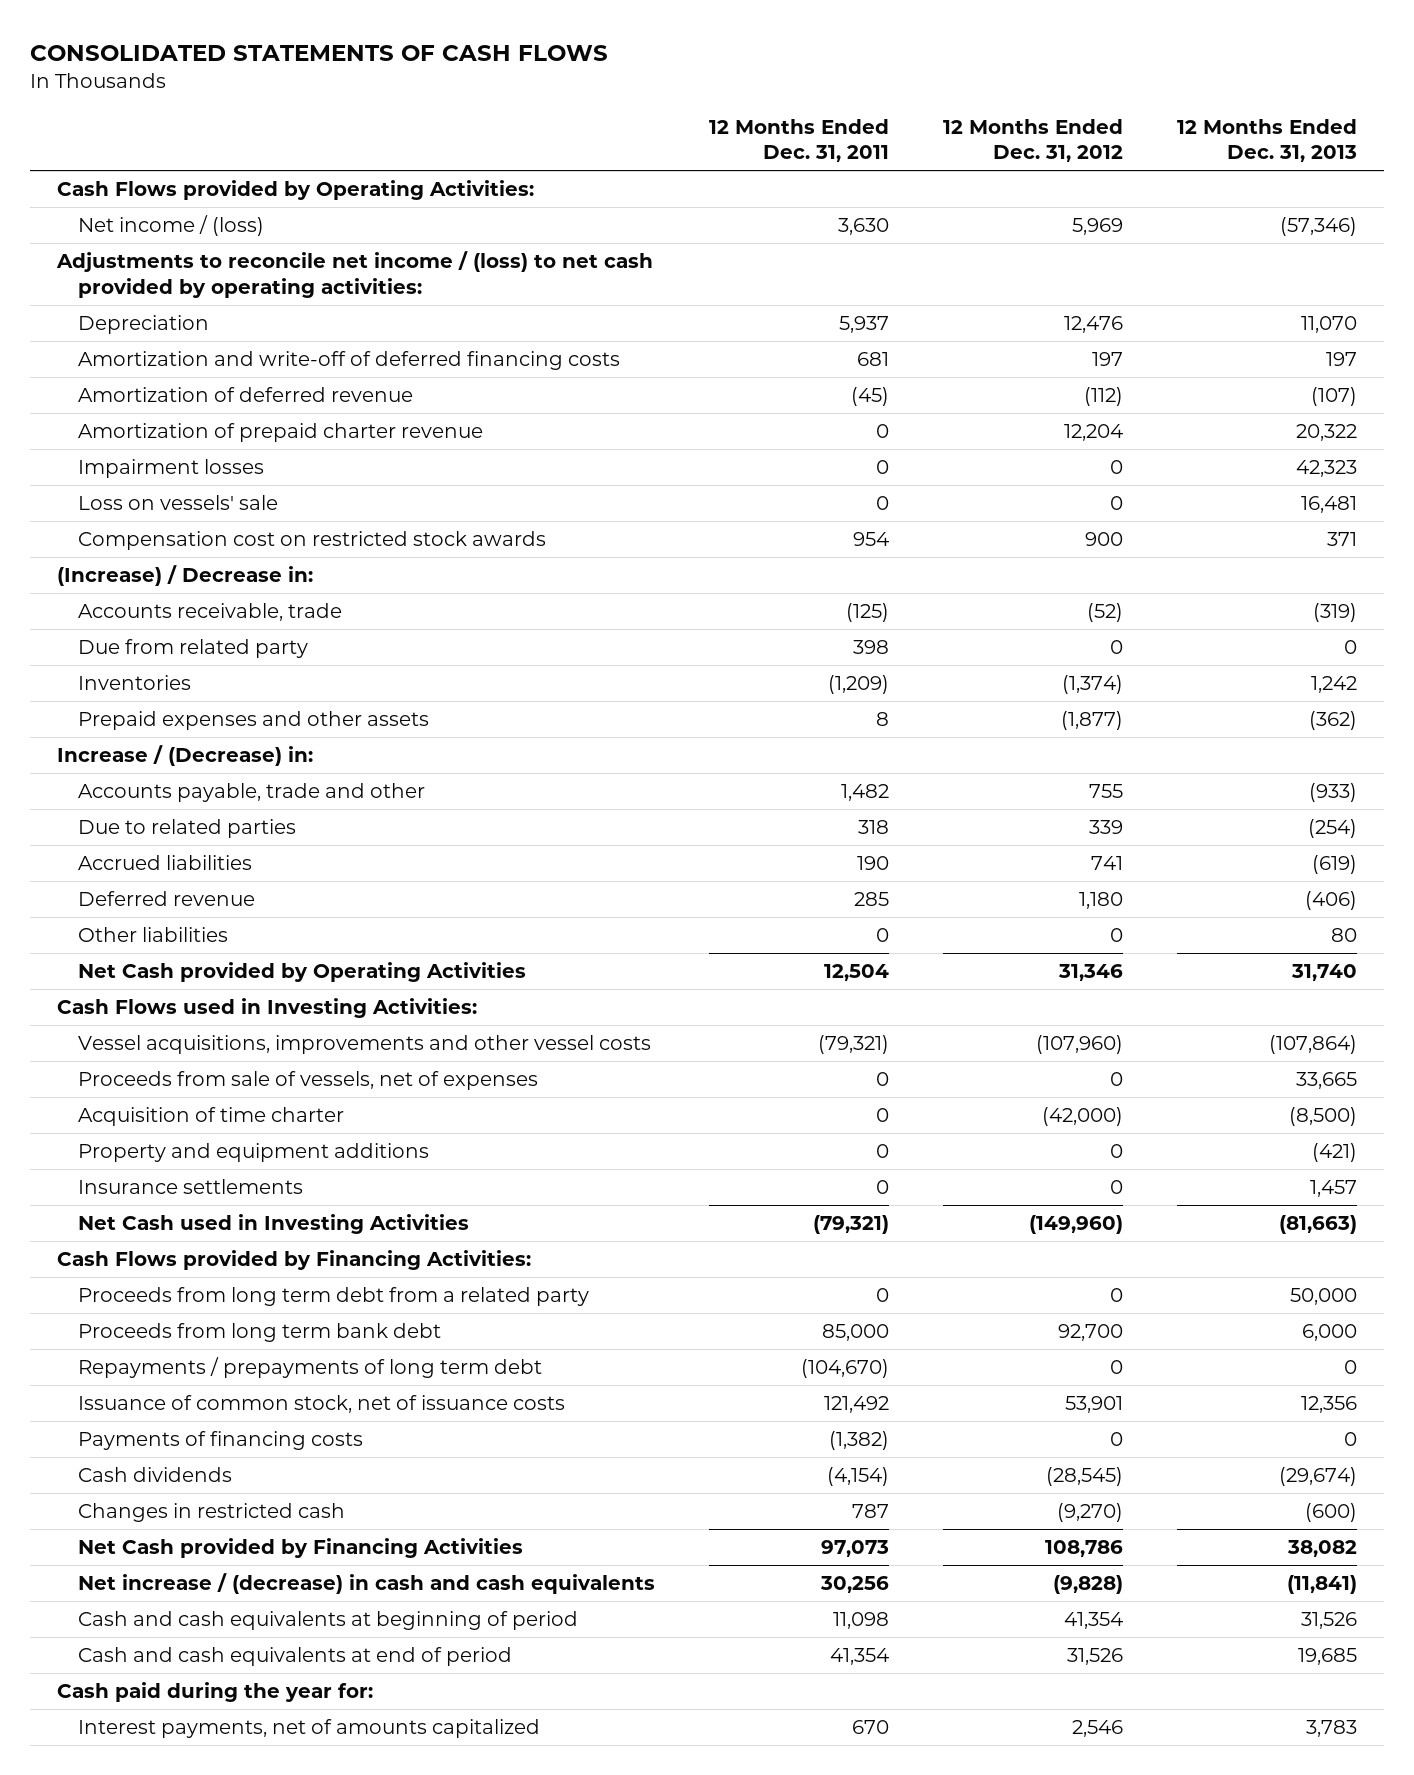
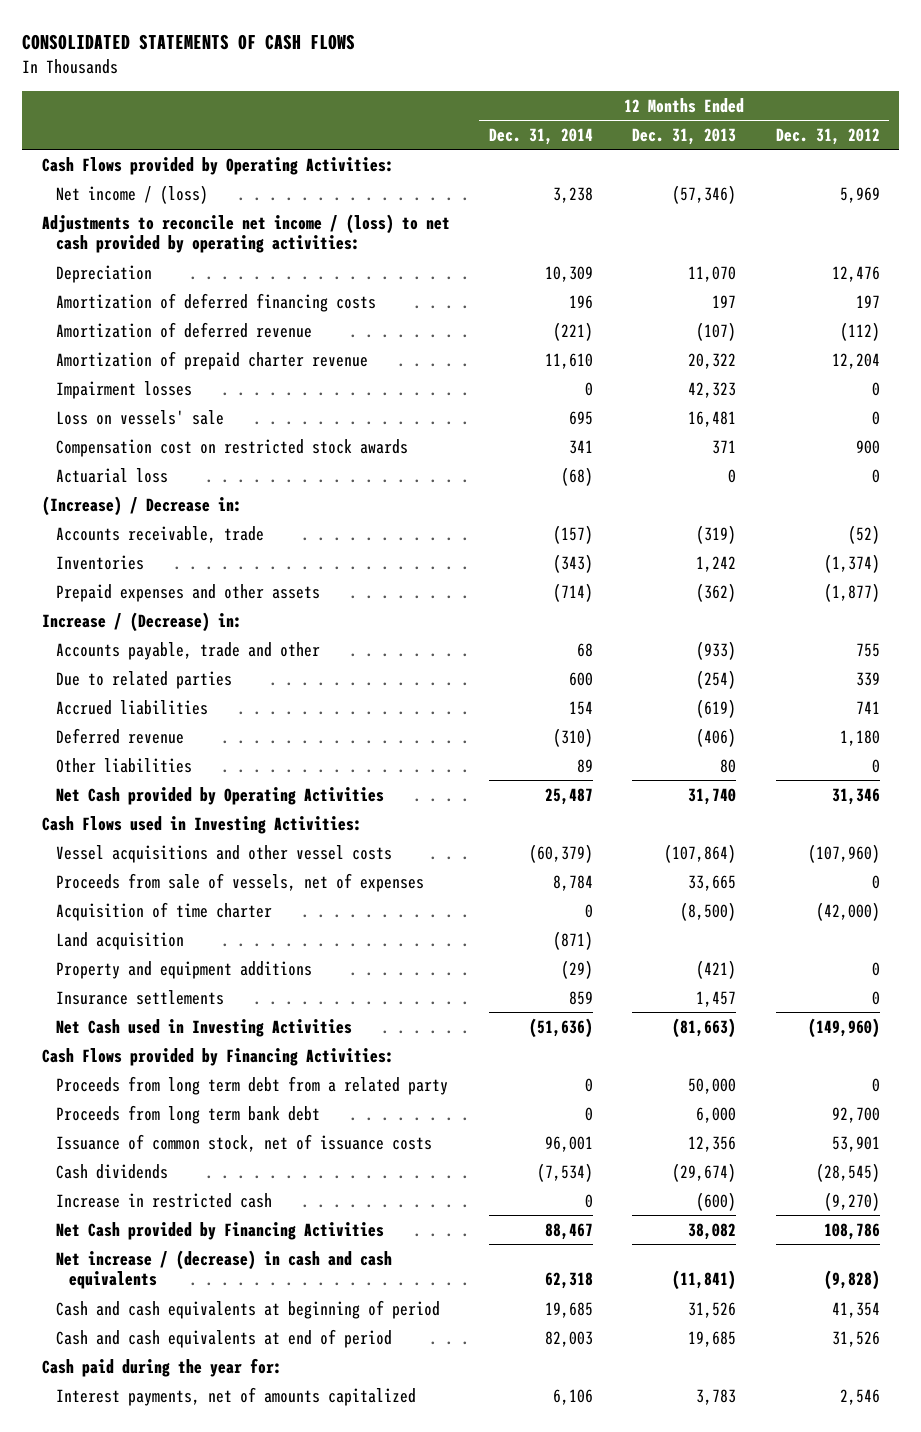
[709,118,890,163] 12 Months Ended Dec. 31, 2011 -> none
none -> [489,127,594,145] Dec. 31, 2014
[78,351,621,371] Amortization and write-off of deferred financing costs -> [55,292,376,312] Amortization of deferred financing costs
none -> [55,467,168,483] Actuarial loss
[78,639,309,659] Due from related party -> none
[78,1035,652,1055] Vessel acquisitions, improvements and other vessel costs -> [55,844,392,863] Vessel acquisitions and other vessel costs
none -> [55,931,184,950] Land acquisition
[78,1357,543,1379] Repayments / prepayments of long term debt -> none
[78,1431,364,1451] Payments of financing costs -> none
[78,1503,346,1523] Changes in restricted cash -> [55,1192,272,1208] Increase in restricted cash

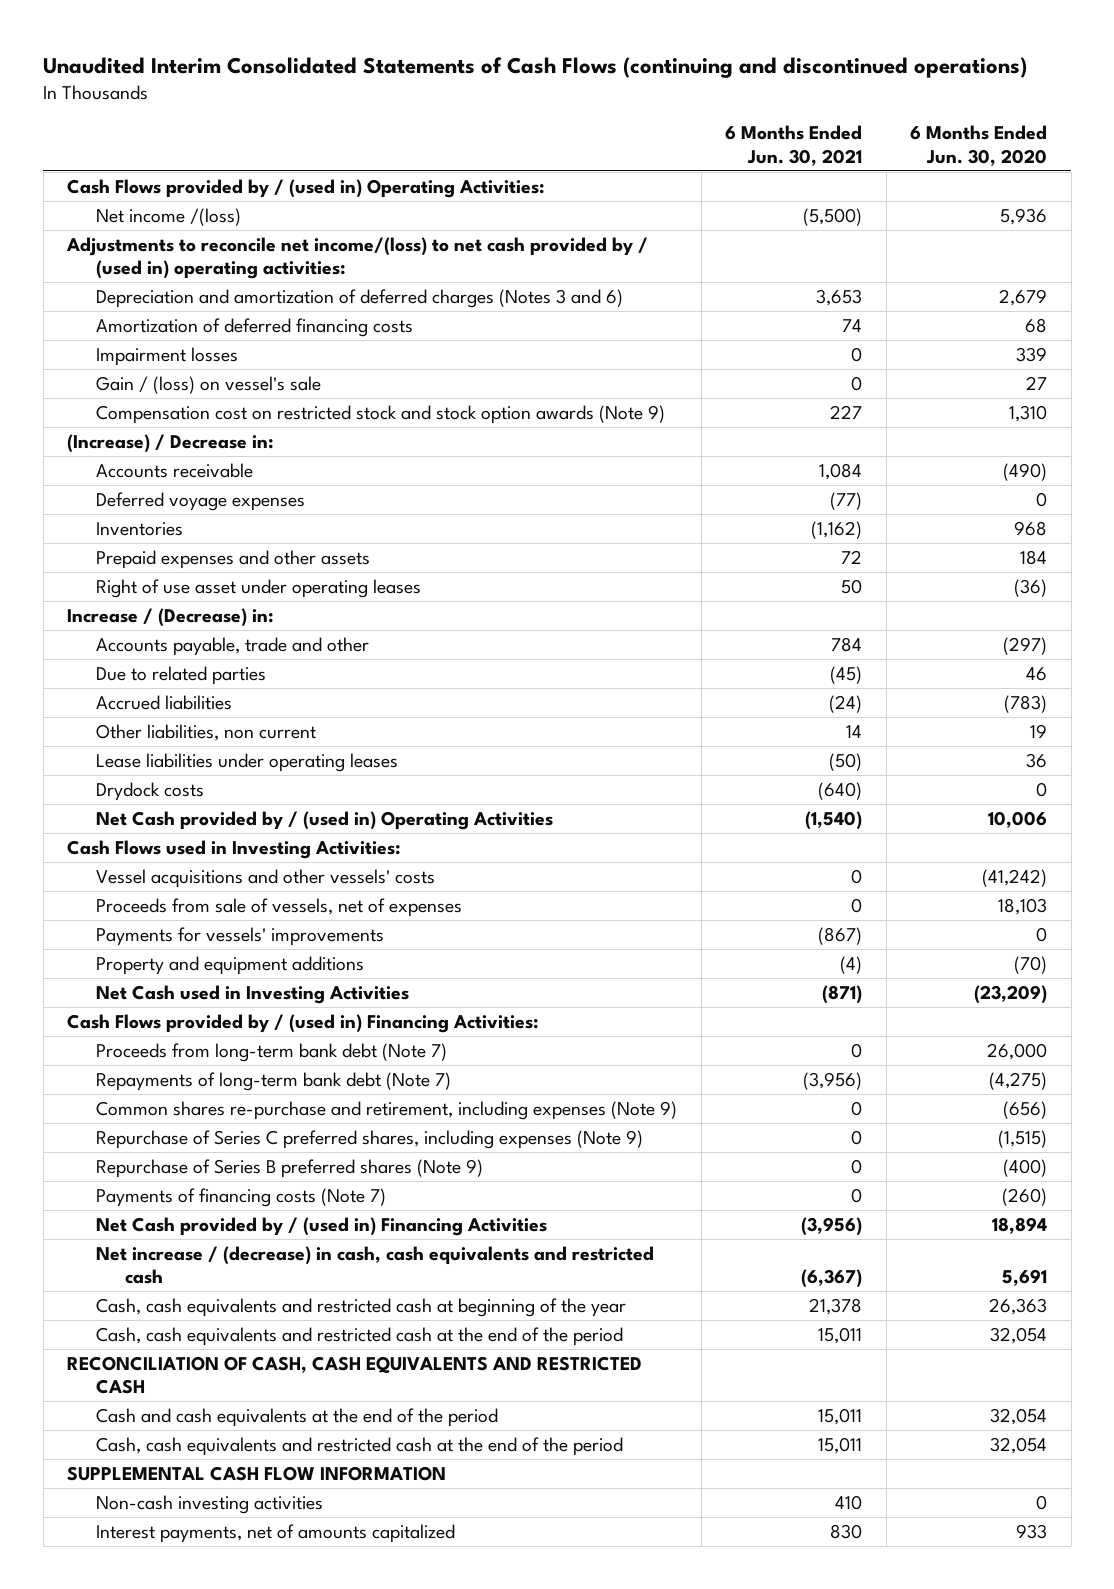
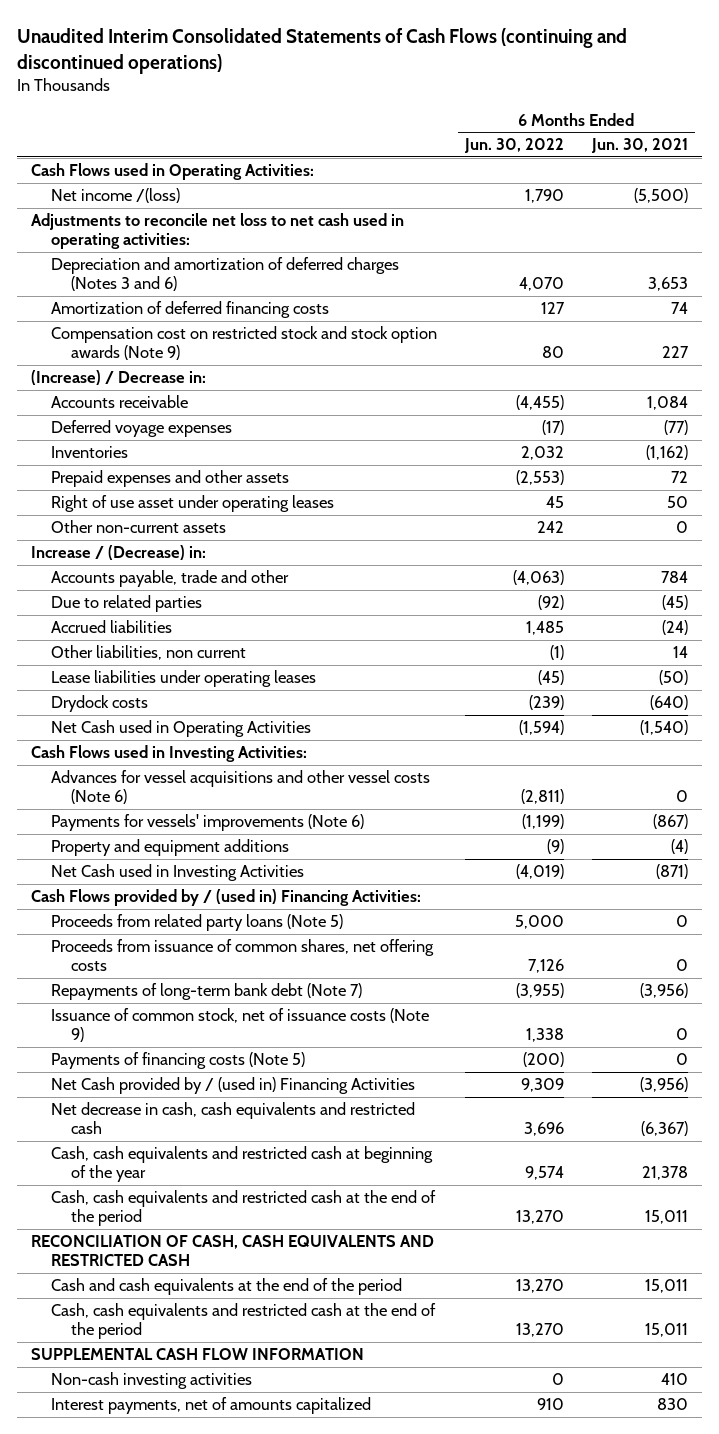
[910,125,1048,166] 6 Months Ended Jun. 30, 2020 -> none
none -> [463,138,564,154] Jun. 30, 2022
[67,178,546,198] Cash Flows provided by / (used in) Operating Activities: -> [30,163,314,181] Cash Flows used in Operating Activities:
[66,236,649,280] Adjustments to reconcile net income/(loss) to net cash provided by / (used in) operating activities: -> [30,213,404,250] Adjustments to reconcile net loss to net cash used in operating activities:
[95,346,238,366] Impairment losses -> none
[95,375,321,394] Gain / (loss) on vessel's sale -> none
none -> [50,520,226,534] Other non-current assets
[95,810,553,830] Net Cash provided by / (used in) Operating Activities -> [50,720,311,738] Net Cash used in Operating Activities
[95,897,462,917] Proceeds from sale of vessels, net of expenses -> none
[95,868,435,888] Vessel acquisitions and other vessels' costs -> [50,770,430,805] Advances for vessel acquisitions and other vessel costs (Note 6)
[95,926,384,946] Payments for vessels' improvements -> [50,814,364,832] Payments for vessels' improvements (Note 6)
[95,1042,447,1062] Proceeds from long-term bank debt (Note 7) -> none
none -> [50,914,343,932] Proceeds from related party loans (Note 5)
none -> [50,939,434,972] Proceeds from issuance of common shares, net offering costs
[95,1100,677,1120] Common shares re-purchase and retirement, including expenses (Note 9) -> none
[95,1129,643,1149] Repurchase of Series C preferred shares, including expenses (Note 9) -> none
[95,1158,483,1178] Repurchase of Series B preferred shares (Note 9) -> none
none -> [50,1008,429,1043] Issuance of common stock, net of issuance costs (Note 9)
[95,1187,386,1207] Payments of financing costs (Note 7) -> [50,1052,305,1070] Payments of financing costs (Note 5)
[95,1245,654,1285] Net increase / (decrease) in cash, cash equivalents and restricted cash -> [50,1102,415,1135] Net decrease in cash, cash equivalents and restricted cash

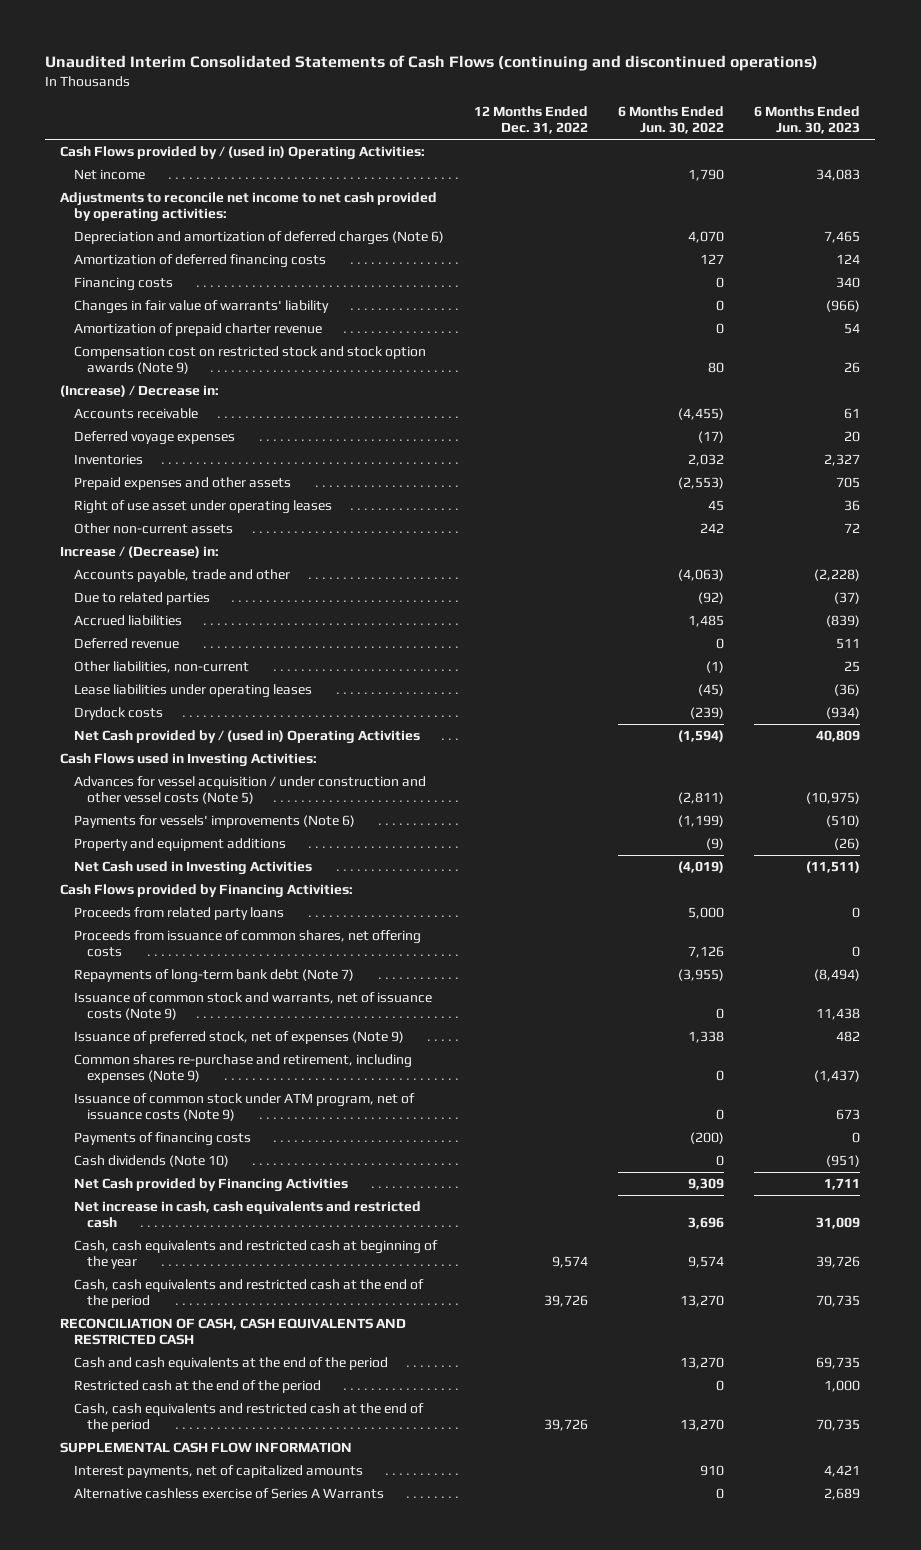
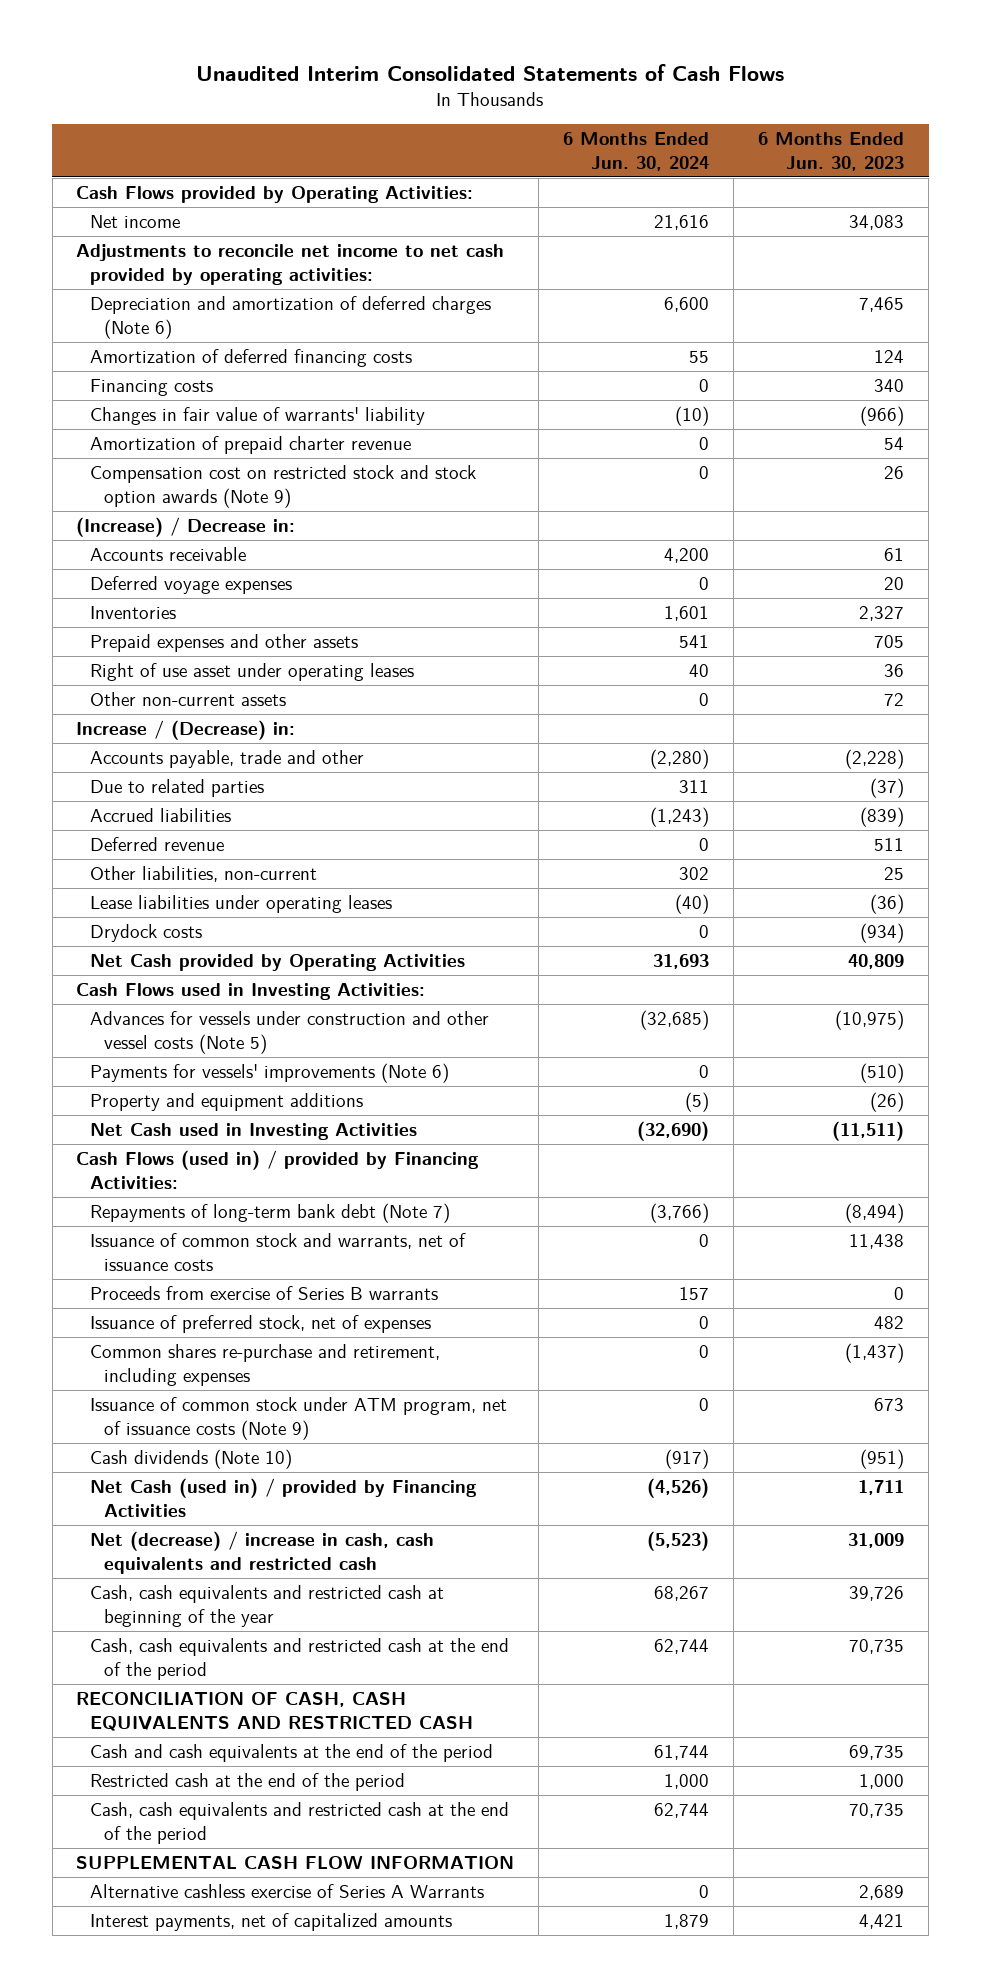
[45,54,819,71] Unaudited Interim Consolidated Statements of Cash Flows (continuing and discontinued operations) -> [196,63,785,81] Unaudited Interim Consolidated Statements of Cash Flows
[473,105,588,135] 12 Months Ended Dec. 31, 2022 -> none
[618,105,725,135] 6 Months Ended Jun. 30, 2022 -> none
none -> [563,132,710,171] 6 Months Ended Jun. 30, 2024
[60,146,426,161] Cash Flows provided by / (used in) Operating Activities: -> [76,186,474,204] Cash Flows provided by Operating Activities:
[73,730,420,745] Net Cash provided by / (used in) Operating Activities -> [90,954,466,972] Net Cash provided by Operating Activities
[73,776,426,805] Advances for vessel acquisition / under construction and other vessel costs (Note 5) -> [90,1011,490,1054] Advances for vessels under construction and other vessel costs (Note 5)
[73,907,284,921] Proceeds from related party loans -> none
[73,930,421,958] Proceeds from issuance of common shares, net offering costs -> none
[60,884,354,899] Cash Flows provided by Financing Activities: -> [76,1150,480,1189] Cash Flows (used in) / provided by Financing Activities:
[73,992,432,1021] Issuance of common stock and warrants, net of issuance costs (Note 9) -> [90,1233,467,1271] Issuance of common stock and warrants, net of issuance costs
none -> [90,1286,439,1301] Proceeds from exercise of Series B warrants
[73,1031,404,1045] Issuance of preferred stock, net of expenses (Note 9) -> [90,1315,432,1334] Issuance of preferred stock, net of expenses
[73,1054,412,1084] Common shares re-purchase and retirement, including expenses (Note 9) -> [90,1344,441,1386] Common shares re-purchase and retirement, including expenses
[73,1132,251,1147] Payments of financing costs -> none
[73,1178,348,1193] Net Cash provided by Financing Activities -> [90,1478,478,1517] Net Cash (used in) / provided by Financing Activities
[73,1201,421,1229] Net increase in cash, cash equivalents and restricted cash -> [90,1531,435,1574] Net (decrease) / increase in cash, cash equivalents and restricted cash
[73,1465,363,1479] Interest payments, net of capitalized amounts -> [90,1913,453,1932] Interest payments, net of capitalized amounts

